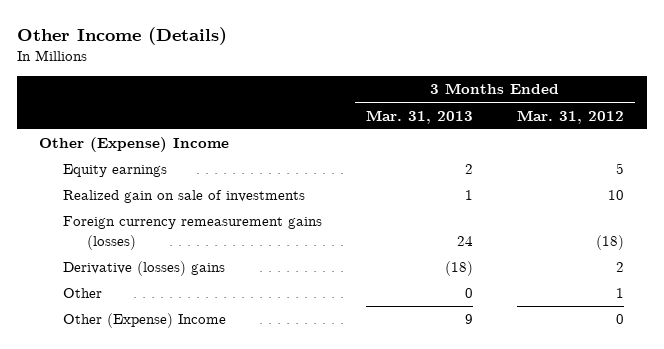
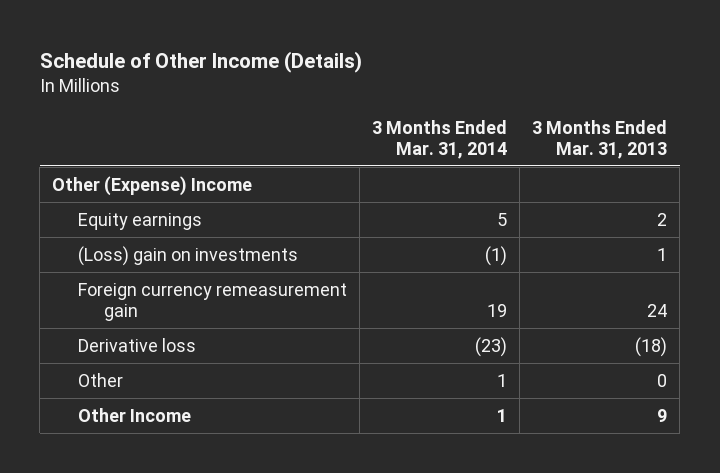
[17,26,228,45] Other Income (Details) -> [39,50,362,73] Schedule of Other Income (Details)
[517,109,625,124] Mar. 31, 2012 -> none
none -> [372,119,508,159] 3 Months Ended Mar. 31, 2014
[62,190,305,204] Realized gain on sale of investments -> [78,245,299,266] (Loss) gain on investments
[62,216,322,250] Foreign currency remeasurement gains (losses) -> [78,282,348,321] Foreign currency remeasurement gain
[62,261,225,277] Derivative (losses) gains -> [78,337,197,352] Derivative loss
[62,313,226,329] Other (Expense) Income -> [78,407,192,422] Other Income

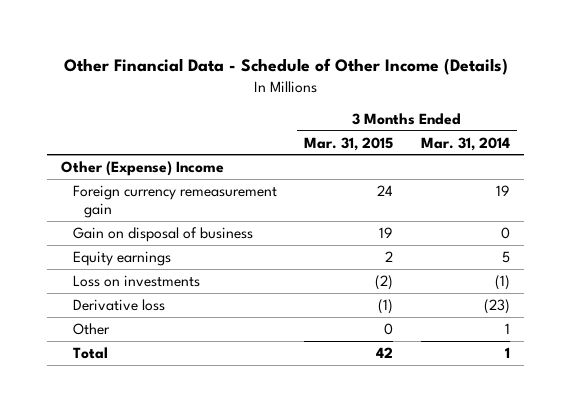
[39,50,362,73] Schedule of Other Income (Details) -> [63,58,508,76] Other Financial Data - Schedule of Other Income (Details)
[532,119,668,159] 3 Months Ended Mar. 31, 2013 -> none
none -> [304,136,394,151] Mar. 31, 2015
[78,245,299,266] (Loss) gain on investments -> none
none -> [72,226,253,242] Gain on disposal of business
[78,212,203,230] Equity earnings -> [72,250,171,266] Equity earnings
none -> [72,274,200,287] Loss on investments
[78,407,192,422] Other Income -> [72,346,108,359] Total

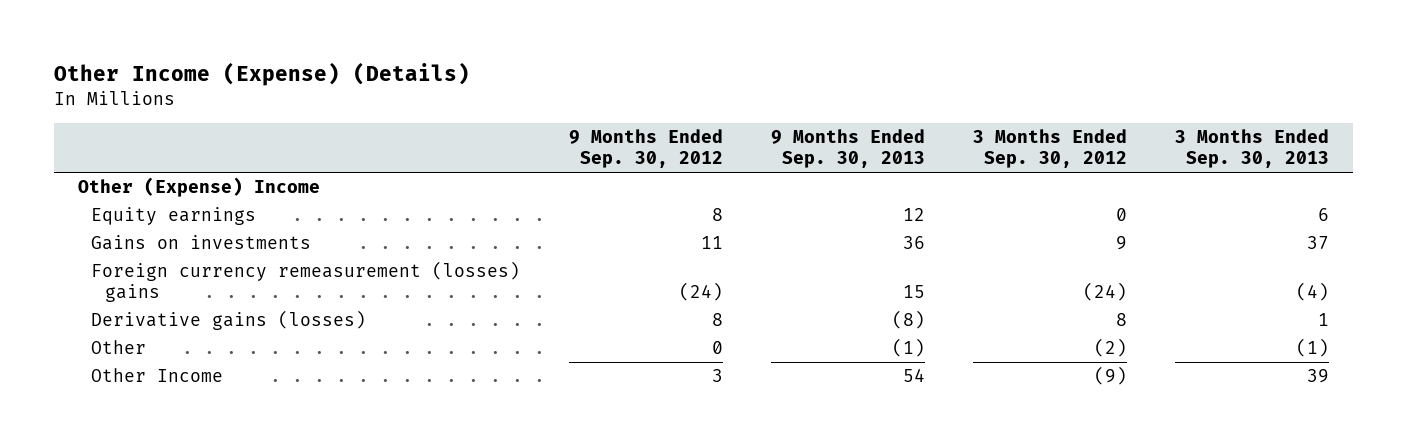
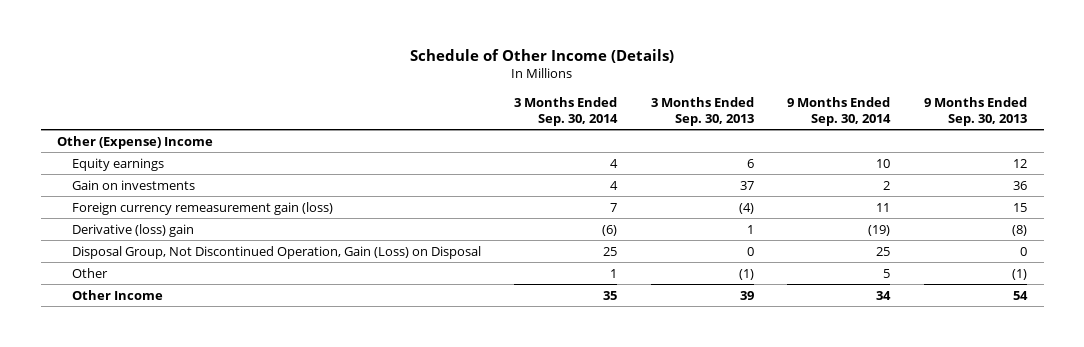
[53,62,470,87] Other Income (Expense) (Details) -> [410,48,675,63] Schedule of Other Income (Details)
[568,129,723,168] 9 Months Ended Sep. 30, 2012 -> none
[972,129,1127,168] 3 Months Ended Sep. 30, 2012 -> none
none -> [514,96,619,127] 3 Months Ended Sep. 30, 2014
none -> [787,96,892,127] 9 Months Ended Sep. 30, 2014
[91,235,312,251] Gains on investments -> [71,179,195,190] Gain on investments
[91,261,521,303] Foreign currency remeasurement (losses) gains -> [71,201,333,215] Foreign currency remeasurement gain (loss)
[91,310,367,331] Derivative gains (losses) -> [71,223,194,237] Derivative (loss) gain
none -> [71,245,481,259] Disposal Group, Not Discontinued Operation, Gain (Loss) on Disposal

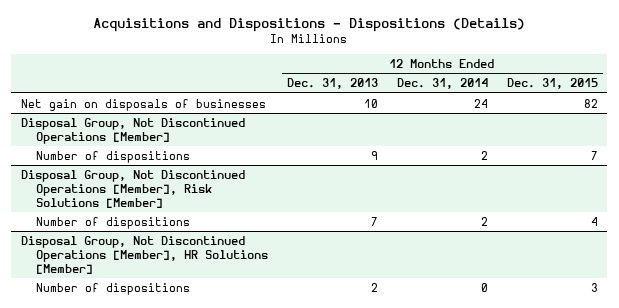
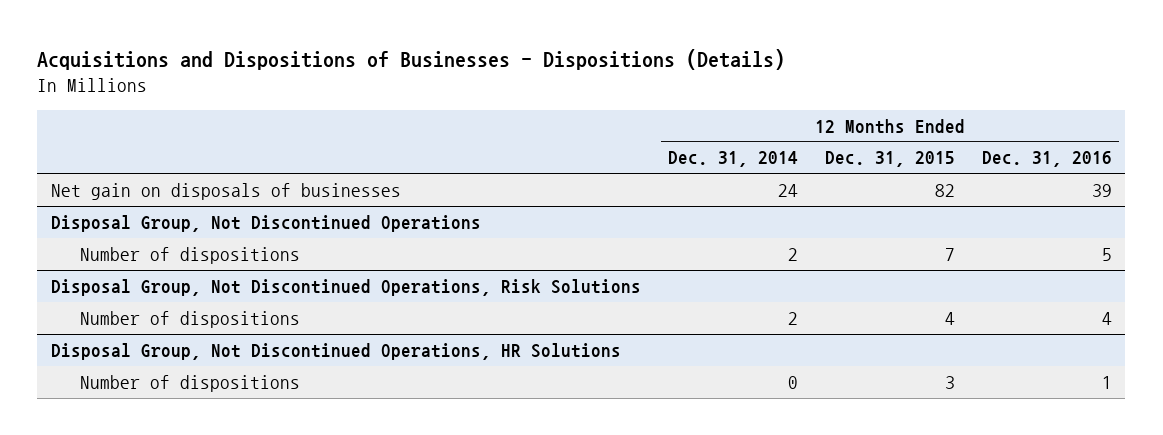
[93,18,526,33] Acquisitions and Dispositions - Dispositions (Details) -> [37,49,786,71] Acquisitions and Dispositions of Businesses - Dispositions (Details)
[287,78,379,90] Dec. 31, 2013 -> none
none -> [981,151,1112,168] Dec. 31, 2016
[20,117,245,144] Disposal Group, Not Discontinued Operations [Member] -> [50,214,481,232] Disposal Group, Not Discontinued Operations
[20,169,245,208] Disposal Group, Not Discontinued Operations [Member], Risk Solutions [Member] -> [50,278,641,296] Disposal Group, Not Discontinued Operations, Risk Solutions
[20,235,269,274] Disposal Group, Not Discontinued Operations [Member], HR Solutions [Member] -> [50,342,621,360] Disposal Group, Not Discontinued Operations, HR Solutions

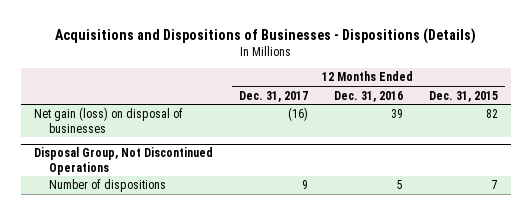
[667,151,798,168] Dec. 31, 2014 -> none
none -> [238,90,308,102] Dec. 31, 2017
[50,182,401,200] Net gain on disposals of businesses -> [33,107,183,133] Net gain (loss) on disposal of businesses
[50,278,641,296] Disposal Group, Not Discontinued Operations, Risk Solutions -> none
[79,310,300,328] Number of dispositions -> none
[50,342,621,360] Disposal Group, Not Discontinued Operations, HR Solutions -> none
[79,374,300,392] Number of dispositions -> none

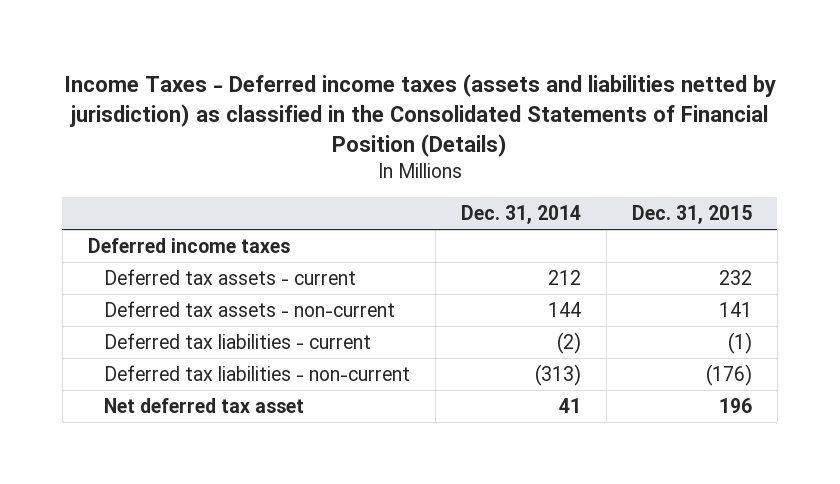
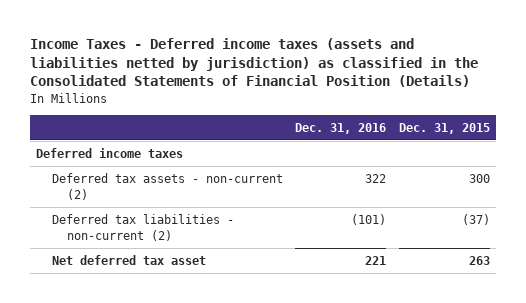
[461,205,582,225] Dec. 31, 2014 -> none
none -> [295,122,387,134] Dec. 31, 2016
[104,268,357,285] Deferred tax assets - current -> none
[104,332,372,349] Deferred tax liabilities - current -> none
[104,300,396,317] Deferred tax assets - non-current -> [51,172,283,200] Deferred tax assets - non-current (2)
[718,301,752,317] 141 -> [468,173,490,183] 300
[104,364,411,381] Deferred tax liabilities - non-current -> [51,213,234,241] Deferred tax liabilities - non-current (2)
[705,363,752,386] (176) -> [461,213,490,225] (37)
[718,397,752,413] 196 -> [468,255,490,265] 263

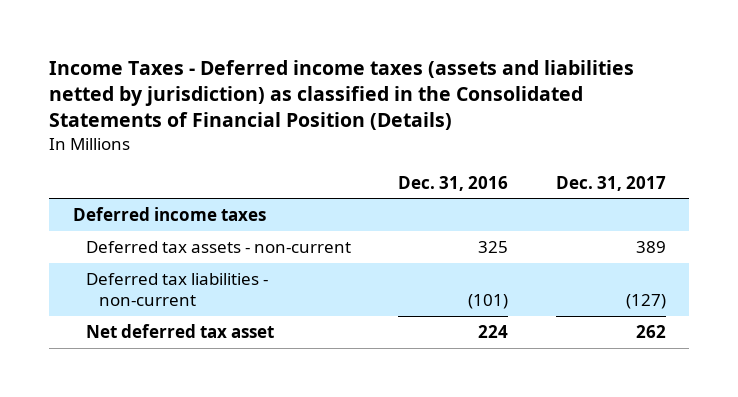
[398,122,490,134] Dec. 31, 2015 -> none
none -> [555,175,666,191] Dec. 31, 2017
[51,172,283,200] Deferred tax assets - non-current (2) -> [85,240,351,253] Deferred tax assets - non-current
[365,173,387,183] 322 -> [478,240,509,253] 325
[51,213,234,241] Deferred tax liabilities - non-current (2) -> [85,272,268,307] Deferred tax liabilities - non-current
[365,255,387,265] 221 -> [478,324,509,338] 224

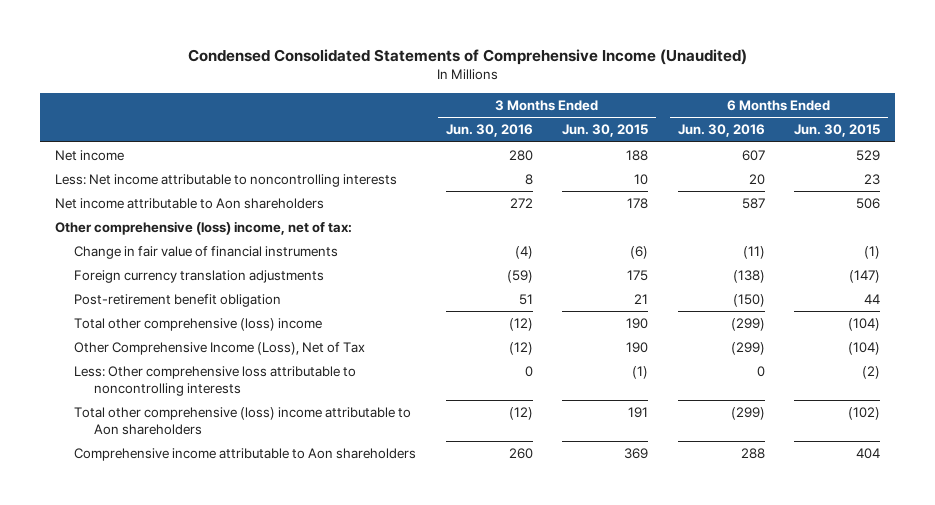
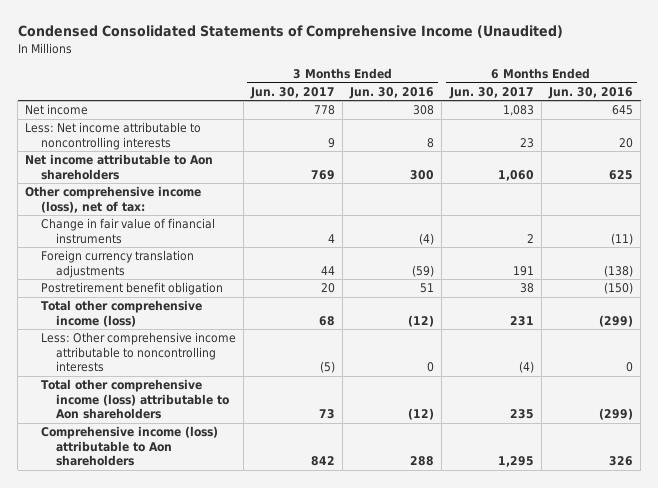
[562,124,649,138] Jun. 30, 2015 -> none
[794,124,881,138] Jun. 30, 2015 -> none
none -> [249,86,335,99] Jun. 30, 2017
none -> [448,86,534,99] Jun. 30, 2017
[508,149,533,161] 280 -> [413,105,435,116] 308
[741,149,765,161] 607 -> [611,105,633,116] 645
[509,197,533,208] 272 -> [410,169,435,180] 300
[741,197,765,209] 587 -> [608,169,633,180] 625
[54,220,352,235] Other comprehensive (loss) income, net of tax: -> [25,186,202,213] Other comprehensive income (loss), net of tax:
[74,317,323,331] Total other comprehensive (loss) income -> none
[74,293,282,307] Post-retirement benefit obligation -> [40,282,223,296] Postretirement benefit obligation
[74,341,366,355] Other Comprehensive Income (Loss), Net of Tax -> [40,300,202,327] Total other comprehensive income (loss)
[74,365,357,396] Less: Other comprehensive loss attributable to noncontrolling interests -> [40,332,236,373] Less: Other comprehensive income attributable to noncontrolling interests
[74,406,412,435] Total other comprehensive (loss) income attributable to Aon shareholders -> [40,379,230,420] Total other comprehensive income (loss) attributable to Aon shareholders
[74,447,417,461] Comprehensive income attributable to Aon shareholders -> [40,426,218,467] Comprehensive income (loss) attributable to Aon shareholders
[508,447,533,459] 260 -> [410,456,435,467] 288
[740,447,765,459] 288 -> [608,456,633,467] 326

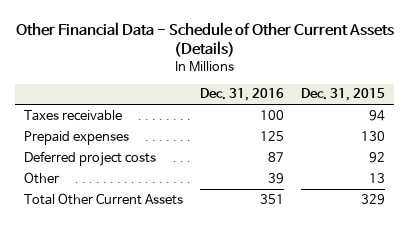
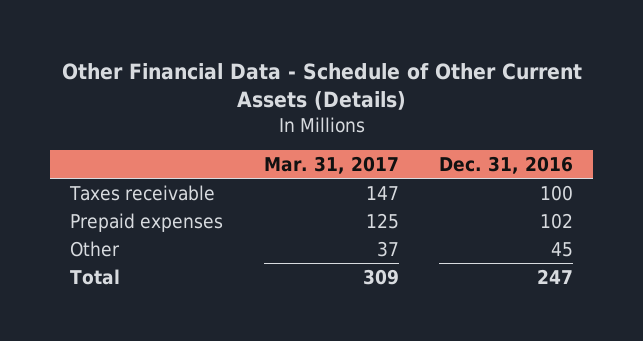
[301,88,386,102] Dec. 31, 2015 -> none
none -> [263,155,399,174] Mar. 31, 2017
[23,150,156,166] Deferred project costs -> none
[260,130,285,141] 125 -> [540,212,574,229] 102
[268,172,285,184] 39 -> [551,241,574,257] 45
[23,192,183,205] Total Other Current Assets -> [70,268,121,285] Total
[260,193,285,204] 351 -> [537,268,574,284] 247

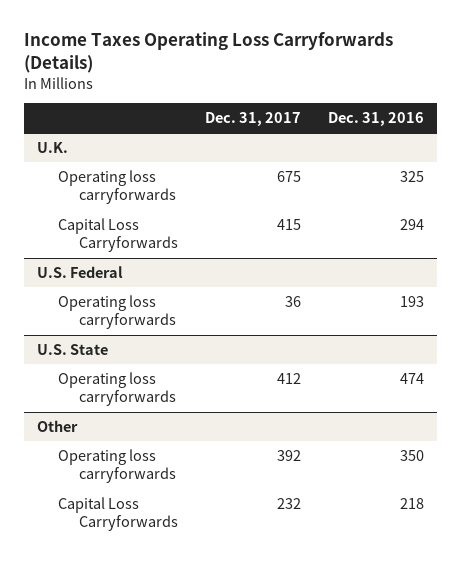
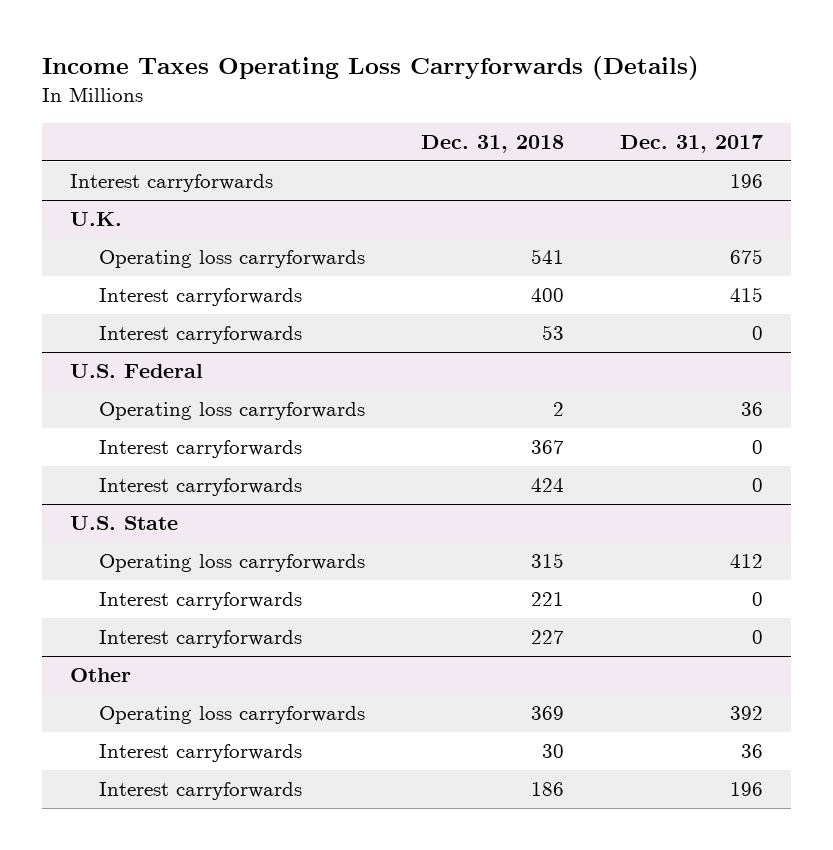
[327,112,424,127] Dec. 31, 2016 -> none
none -> [420,134,564,153] Dec. 31, 2018
none -> [69,174,273,193] Interest carryforwards
[58,218,179,253] Capital Loss Carryforwards -> [99,288,303,307] Interest carryforwards
none -> [99,326,303,345] Interest carryforwards
none -> [99,440,303,459] Interest carryforwards
none -> [99,478,303,497] Interest carryforwards
none -> [99,592,303,611] Interest carryforwards
none -> [99,630,303,649] Interest carryforwards
[58,497,179,532] Capital Loss Carryforwards -> [99,744,303,763] Interest carryforwards
[277,498,302,510] 232 -> [740,744,763,759] 36
none -> [99,782,303,801] Interest carryforwards

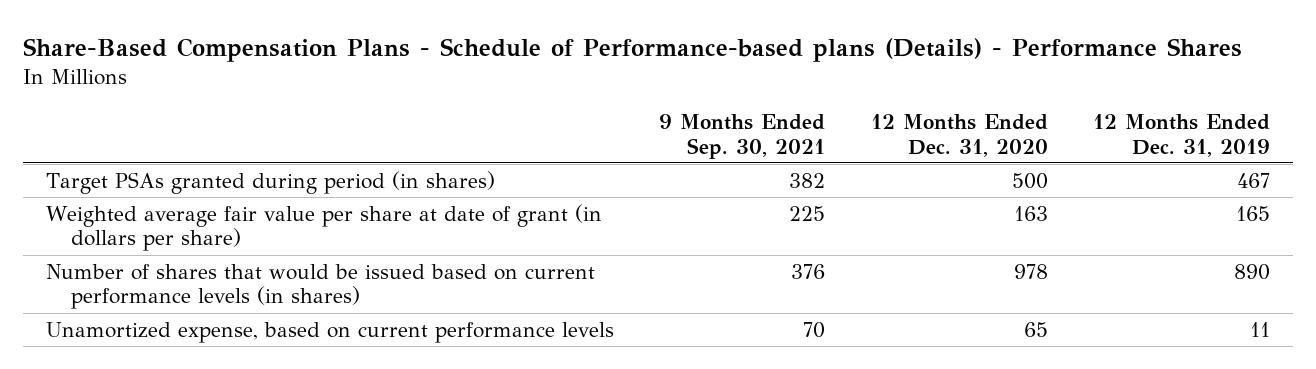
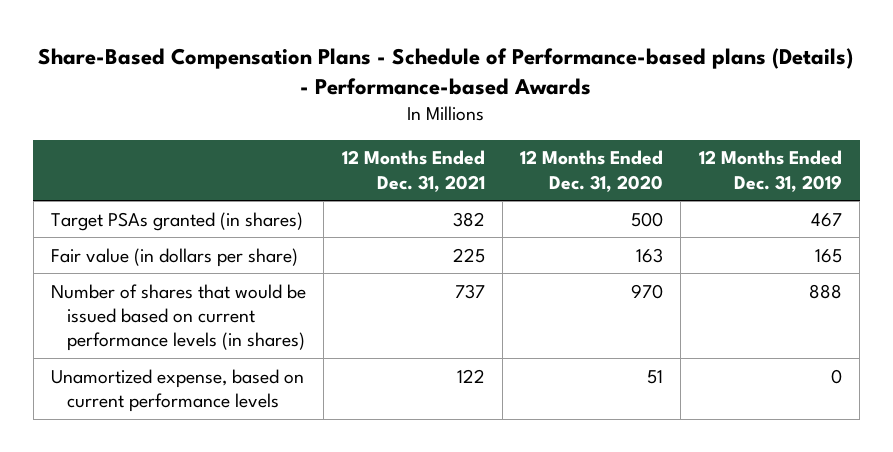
[22,37,1242,62] Share-Based Compensation Plans - Schedule of Performance-based plans (Details) - Performance Shares -> [38,47,854,95] Share-Based Compensation Plans - Schedule of Performance-based plans (Details) - Performance-based Awards
[659,114,826,159] 9 Months Ended Sep. 30, 2021 -> none
none -> [341,150,485,192] 12 Months Ended Dec. 31, 2021
[45,170,495,194] Target PSAs granted during period (in shares) -> [50,211,303,231] Target PSAs granted (in shares)
[45,203,602,252] Weighted average fair value per share at date of grant (in dollars per share) -> [50,247,298,267] Fair value (in dollars per share)
[1013,263,1048,279] 978 -> [631,283,664,299] 970
[1234,263,1271,280] 890 -> [808,283,842,299] 888
[1023,321,1048,337] 65 -> [647,369,664,384] 51
[1250,321,1271,337] 11 -> [830,368,842,384] 0

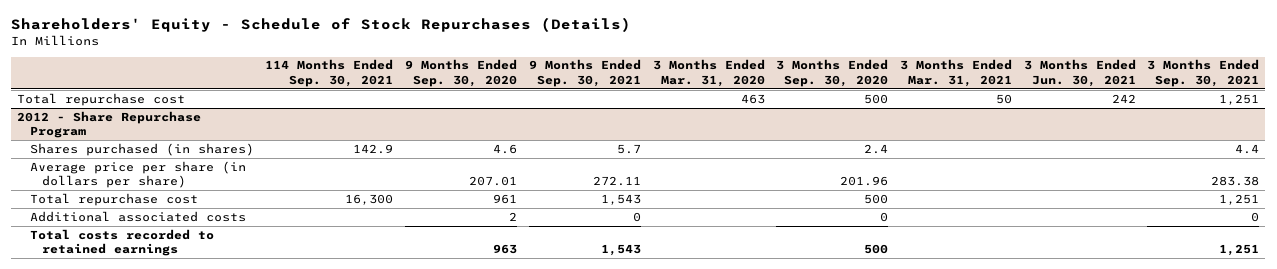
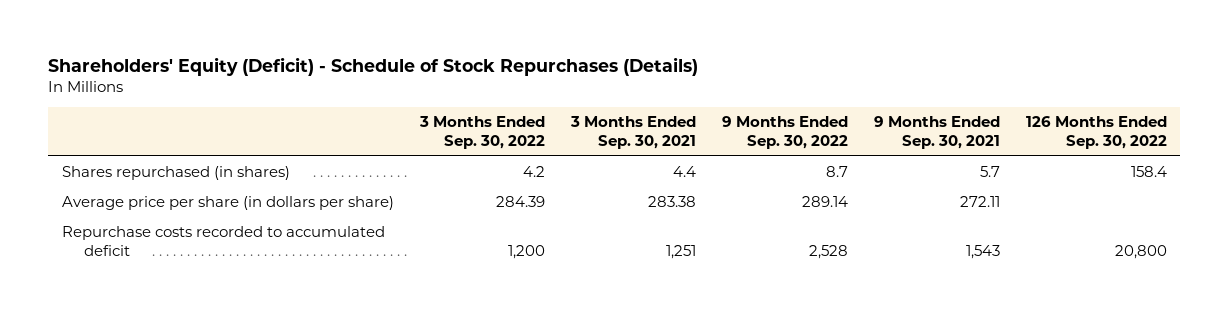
[11,17,632,33] Shareholders' Equity - Schedule of Stock Repurchases (Details) -> [48,56,699,76] Shareholders' Equity (Deficit) - Schedule of Stock Repurchases (Details)
[265,59,394,87] 114 Months Ended Sep. 30, 2021 -> none
[405,59,518,87] 9 Months Ended Sep. 30, 2020 -> none
[652,59,765,87] 3 Months Ended Mar. 31, 2020 -> none
[776,59,889,87] 3 Months Ended Sep. 30, 2020 -> none
[899,59,1012,87] 3 Months Ended Mar. 31, 2021 -> none
[1023,59,1136,87] 3 Months Ended Jun. 30, 2021 -> none
none -> [418,116,545,150] 3 Months Ended Sep. 30, 2022
none -> [721,116,848,150] 9 Months Ended Sep. 30, 2022
none -> [1026,116,1168,150] 126 Months Ended Sep. 30, 2022
[17,92,186,106] Total repurchase cost -> none
[17,110,202,139] 2012 - Share Repurchase Program -> none
[29,142,254,156] Shares purchased (in shares) -> [61,166,290,181] Shares repurchased (in shares)
[29,210,246,222] Additional associated costs -> none
[29,228,214,257] Total costs recorded to retained earnings -> none
[29,192,198,206] Total repurchase cost -> [61,226,385,257] Repurchase costs recorded to accumulated deficit

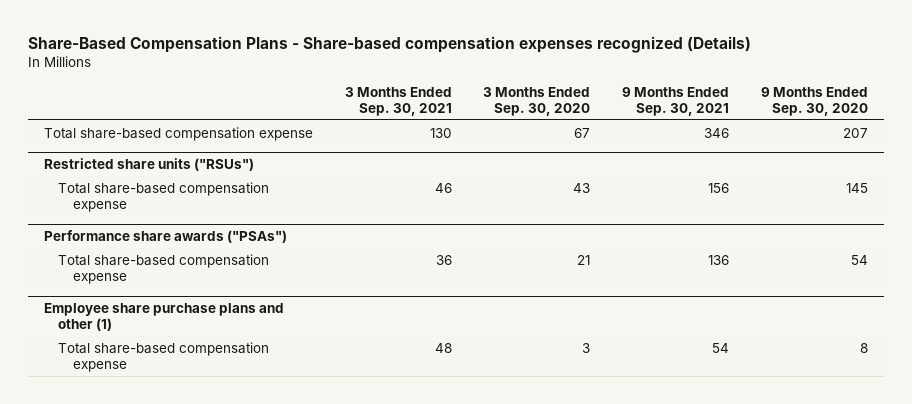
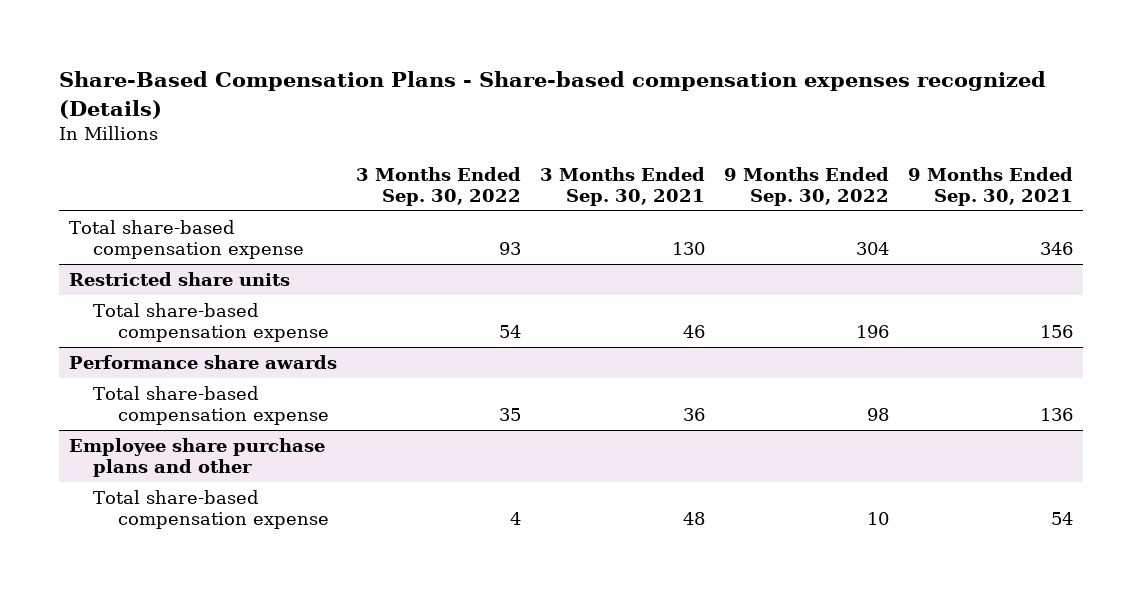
[483,86,591,116] 3 Months Ended Sep. 30, 2020 -> none
[760,86,868,116] 9 Months Ended Sep. 30, 2020 -> none
none -> [355,166,521,206] 3 Months Ended Sep. 30, 2022
none -> [724,166,890,206] 9 Months Ended Sep. 30, 2022
[43,157,254,171] Restricted share units ("RSUs") -> [68,272,290,287] Restricted share units
[43,229,287,243] Performance share awards ("PSAs") -> [68,355,337,370] Performance share awards
[43,302,284,331] Employee share purchase plans and other (1) -> [68,438,325,478] Employee share purchase plans and other

